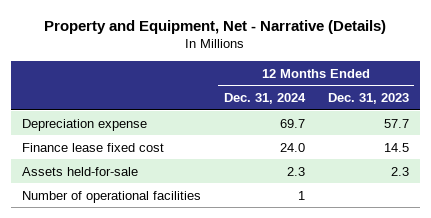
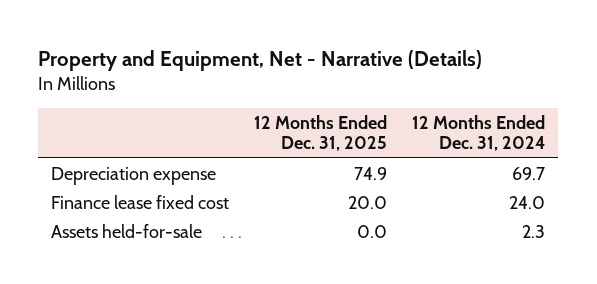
[327,92,409,104] Dec. 31, 2023 -> none
none -> [254,114,388,152] 12 Months Ended Dec. 31, 2025
[22,190,202,203] Number of operational facilities -> none

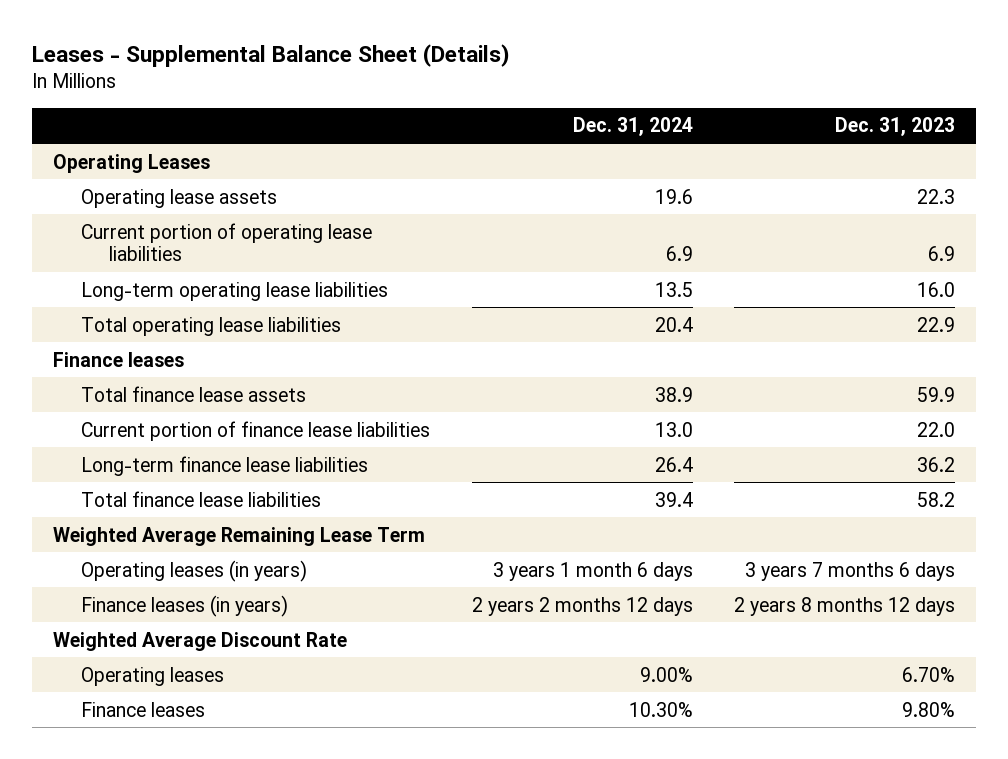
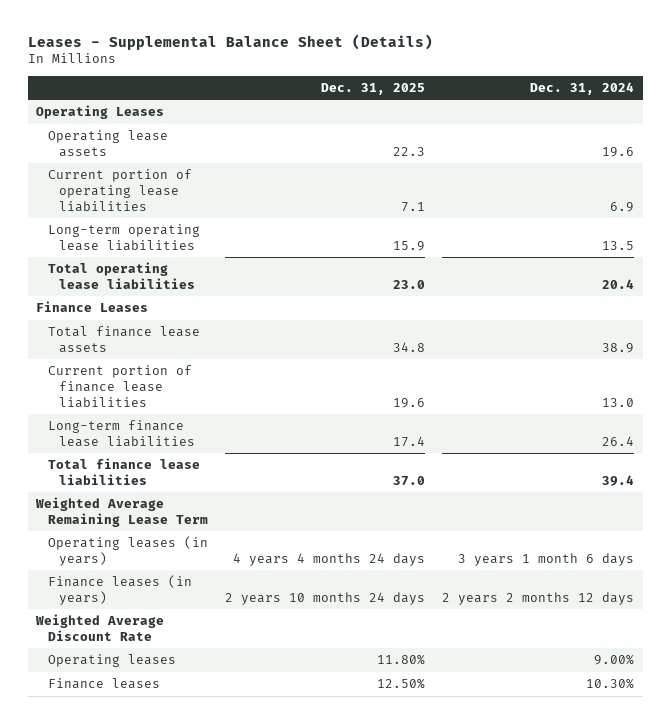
[835,117,956,137] Dec. 31, 2023 -> none
none -> [321,82,426,95] Dec. 31, 2025
[52,351,184,367] Finance leases -> [36,301,149,313] Finance Leases

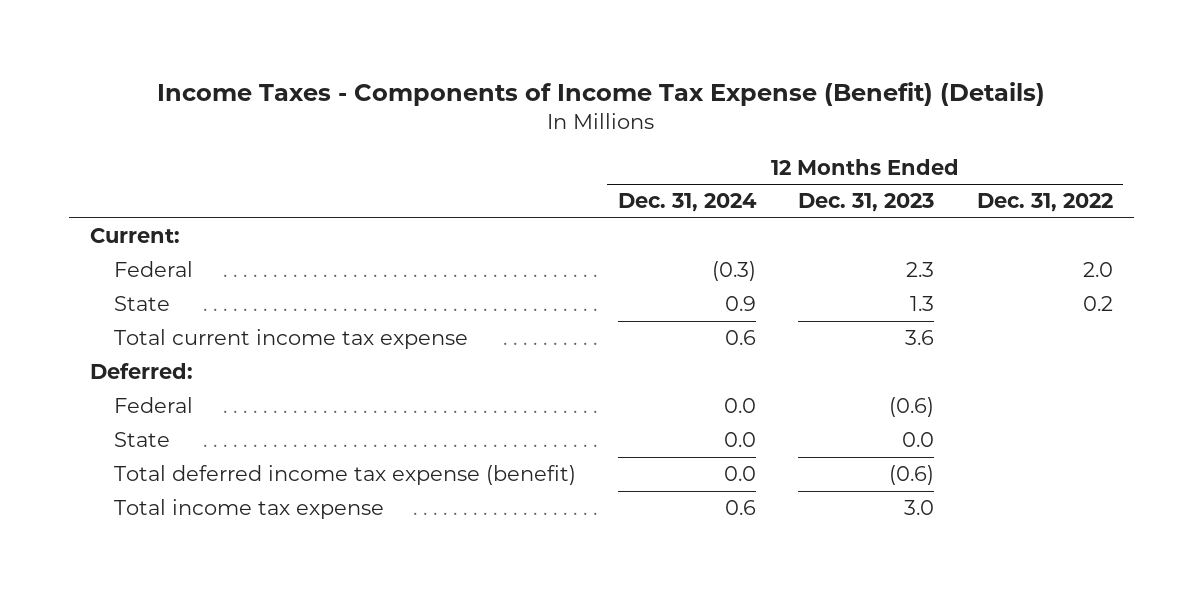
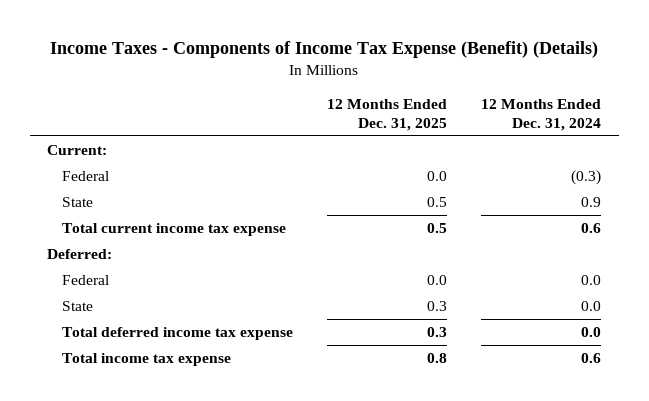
[798,193,935,213] Dec. 31, 2023 -> none
[976,193,1113,213] Dec. 31, 2022 -> none
none -> [327,98,448,131] 12 Months Ended Dec. 31, 2025
[113,465,576,486] Total deferred income tax expense (benefit) -> [61,327,293,341] Total deferred income tax expense

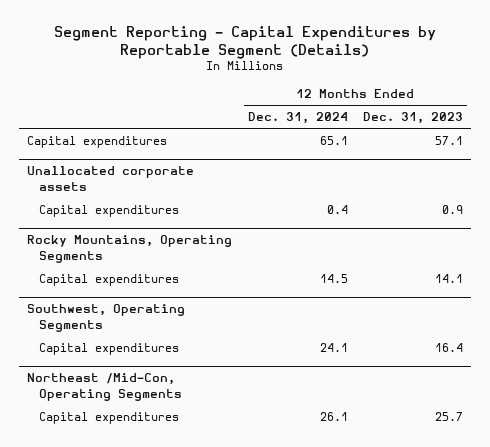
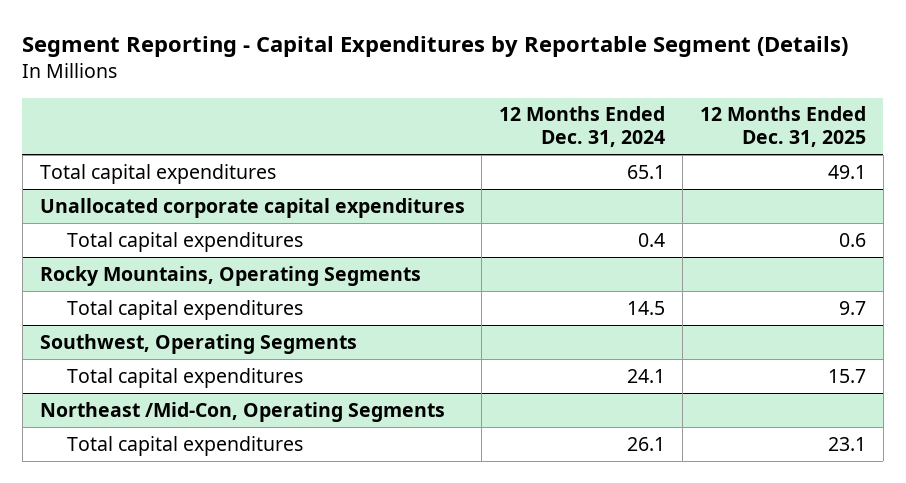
[363,112,464,125] Dec. 31, 2023 -> none
none -> [700,106,867,148] 12 Months Ended Dec. 31, 2025
[26,135,167,148] Capital expenditures -> [39,163,276,184] Total capital expenditures
[26,166,194,191] Unallocated corporate assets -> [39,197,465,218] Unallocated corporate capital expenditures
[38,204,179,217] Capital expenditures -> [66,231,303,252] Total capital expenditures
[38,273,179,286] Capital expenditures -> [66,299,303,320] Total capital expenditures
[38,342,179,355] Capital expenditures -> [66,367,303,388] Total capital expenditures
[38,411,179,424] Capital expenditures -> [66,435,303,456] Total capital expenditures

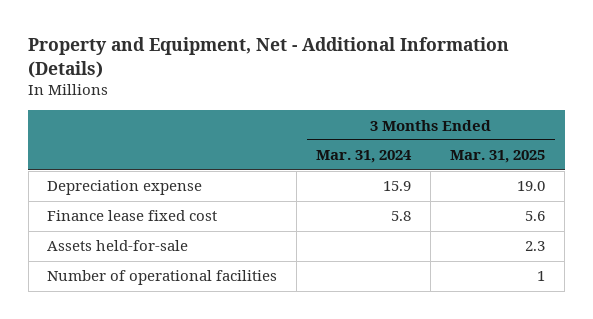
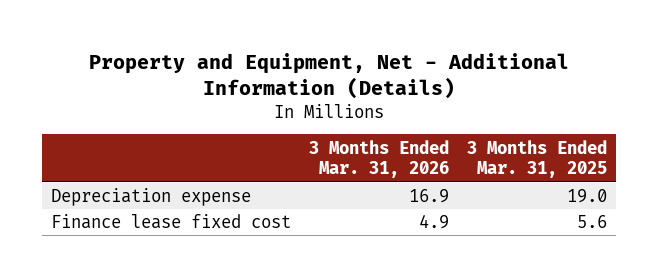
[316,150,413,164] Mar. 31, 2024 -> none
none -> [308,139,449,179] 3 Months Ended Mar. 31, 2026
[47,240,189,252] Assets held-for-sale -> none
[47,270,278,286] Number of operational facilities -> none

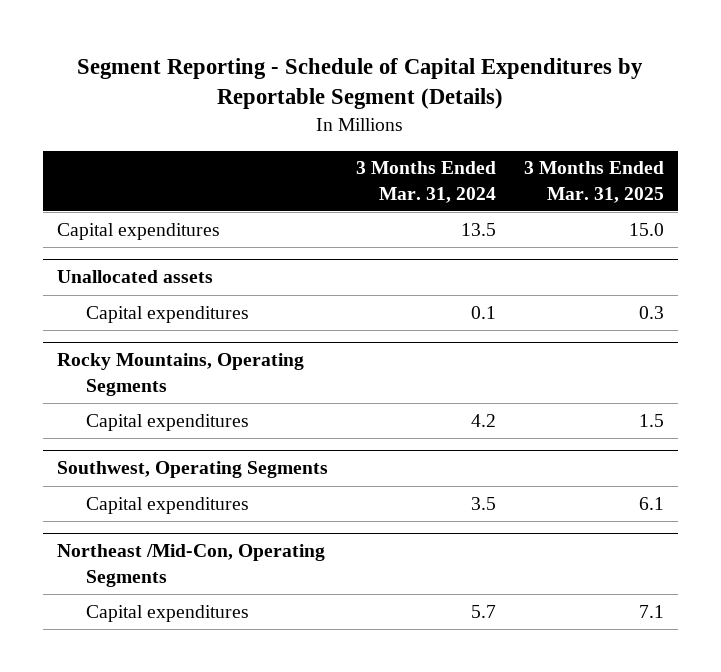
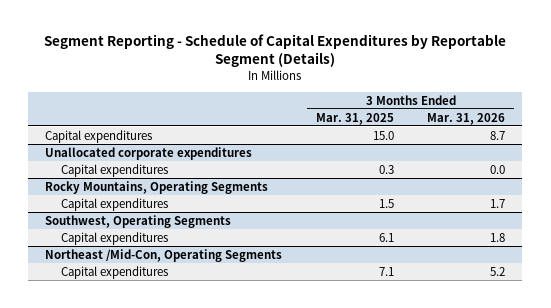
[355,161,496,203] 3 Months Ended Mar. 31, 2024 -> none
none -> [427,112,506,125] Mar. 31, 2026
[56,270,213,284] Unallocated assets -> [45,146,253,160] Unallocated corporate expenditures

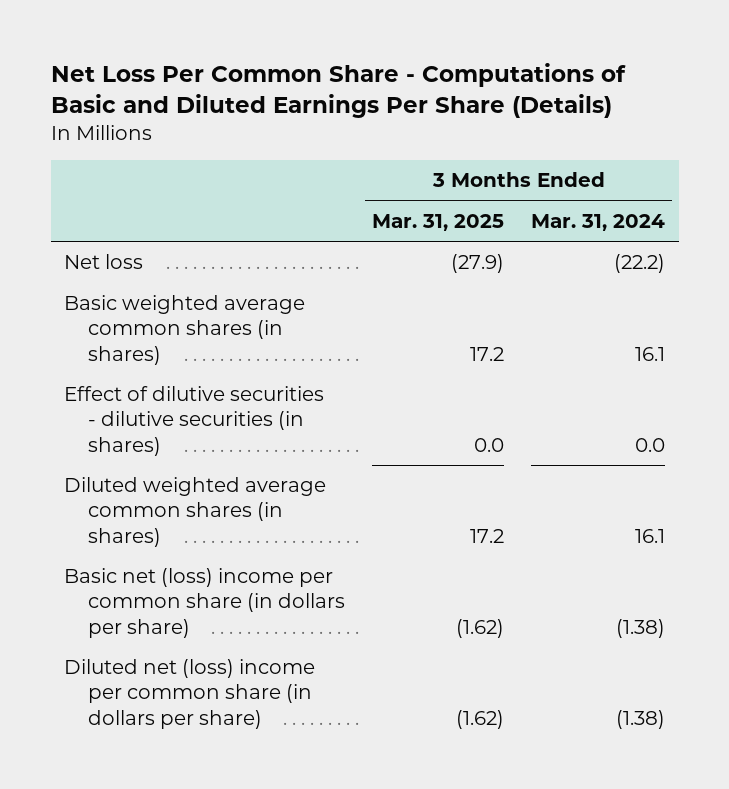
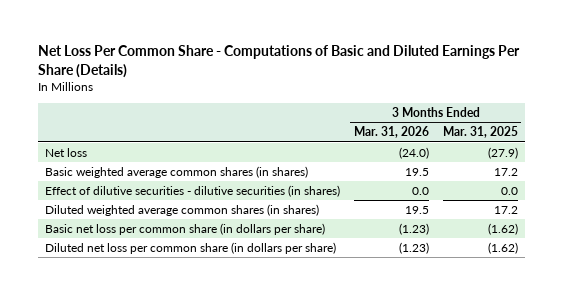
[531,213,666,231] Mar. 31, 2024 -> none
none -> [353,126,429,139] Mar. 31, 2026
[64,568,346,638] Basic net (loss) income per common share (in dollars per share) -> [44,223,325,236] Basic net loss per common share (in dollars per share)
[64,659,316,729] Diluted net (loss) income per common share (in dollars per share) -> [44,242,336,255] Diluted net loss per common share (in dollars per share)

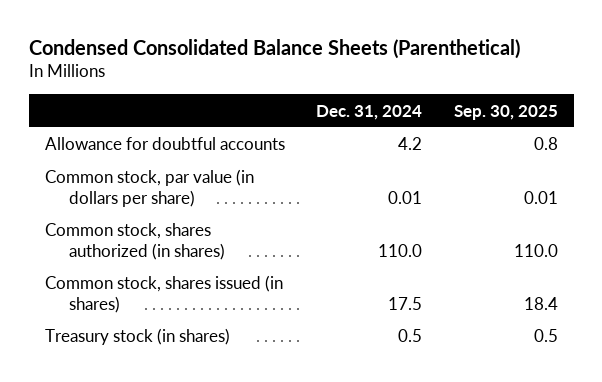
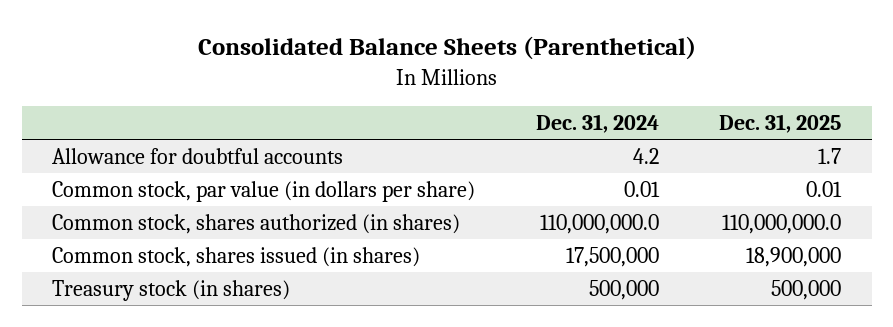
[28,38,520,59] Condensed Consolidated Balance Sheets (Parenthetical) -> [197,36,696,61] Consolidated Balance Sheets (Parenthetical)
[453,104,558,120] Sep. 30, 2025 -> none
none -> [719,114,842,134] Dec. 31, 2025
[378,243,423,257] 110.0 -> [539,213,659,234] 110,000,000.0
[388,296,423,310] 17.5 -> [565,246,659,267] 17,500,000
[398,329,423,343] 0.5 -> [588,279,659,300] 500,000

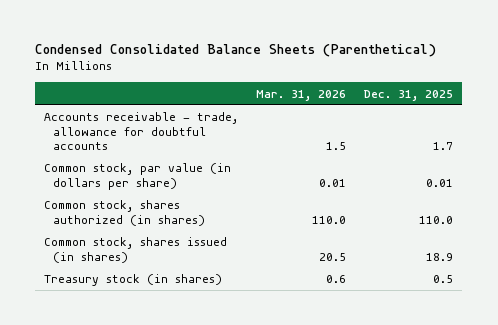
[197,36,696,61] Consolidated Balance Sheets (Parenthetical) -> [35,44,437,58] Condensed Consolidated Balance Sheets (Parenthetical)
[535,114,659,134] Dec. 31, 2024 -> none
none -> [256,89,347,101] Mar. 31, 2026
[51,147,343,164] Allowance for doubtful accounts -> [44,112,239,150] Accounts receivable - trade, allowance for doubtful accounts
[722,213,842,234] 110,000,000.0 -> [419,215,454,224] 110.0
[746,246,842,267] 18,900,000 -> [426,252,454,261] 18.9
[771,279,842,300] 500,000 -> [433,275,454,284] 0.5

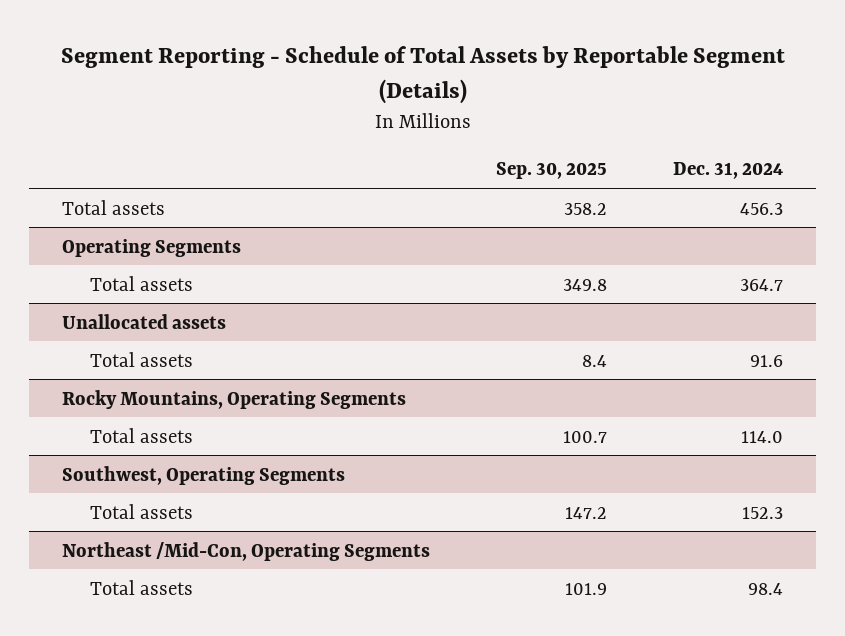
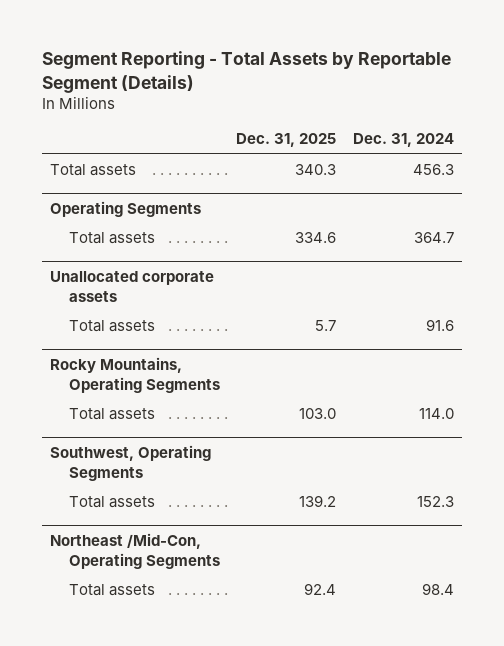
[60,46,785,104] Segment Reporting - Schedule of Total Assets by Reportable Segment (Details) -> [41,51,451,93] Segment Reporting - Total Assets by Reportable Segment (Details)
[496,162,608,180] Sep. 30, 2025 -> none
none -> [236,133,337,148] Dec. 31, 2025
[62,313,227,329] Unallocated assets -> [50,270,215,302] Unallocated corporate assets

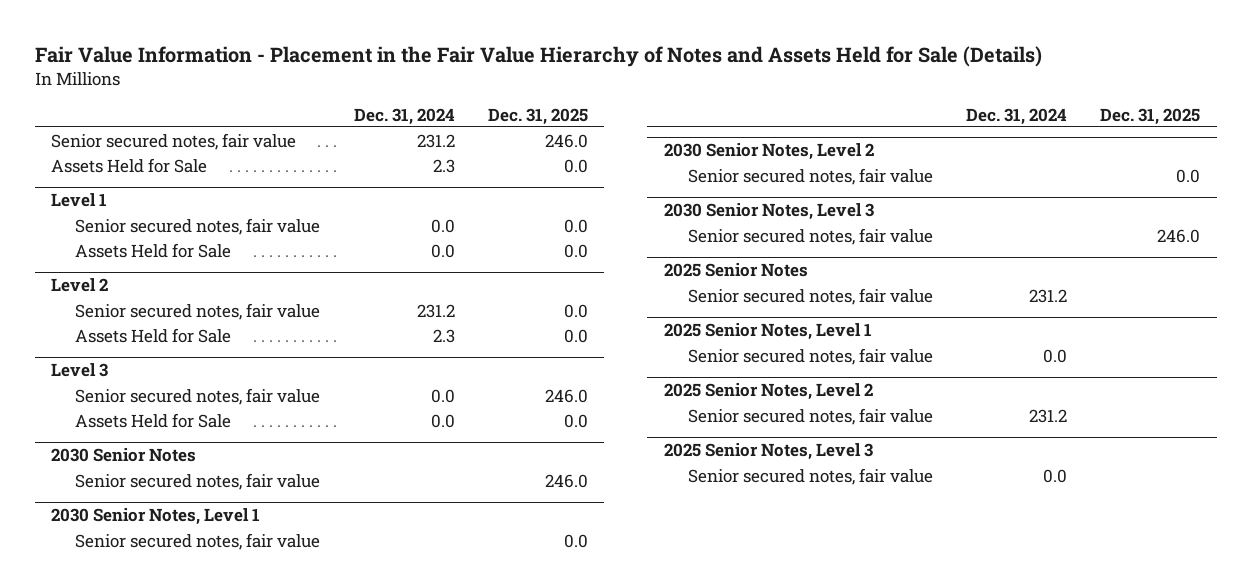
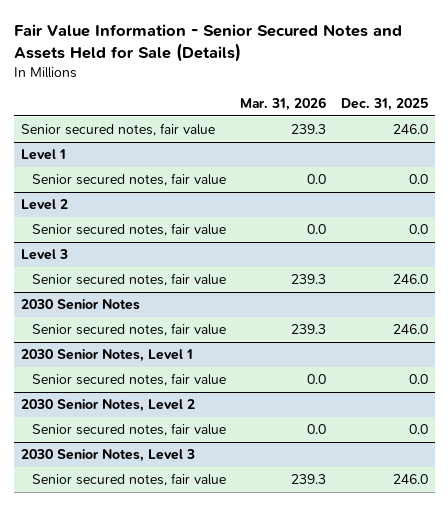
[34,45,1042,67] Fair Value Information - Placement in the Fair Value Hierarchy of Notes and Assets Held for Sale (Details) -> [13,23,402,62] Fair Value Information - Senior Secured Notes and Assets Held for Sale (Details)
[353,107,455,125] Dec. 31, 2024 -> none
none -> [240,97,327,112] Mar. 31, 2026
[51,157,208,173] Assets Held for Sale -> none
[75,242,232,258] Assets Held for Sale -> none
[75,327,232,343] Assets Held for Sale -> none
[75,412,232,428] Assets Held for Sale -> none
[663,263,808,278] 2025 Senior Notes -> none
[687,287,933,305] Senior secured notes, fair value -> none
[663,323,872,341] 2025 Senior Notes, Level 1 -> none
[687,347,933,365] Senior secured notes, fair value -> none
[663,383,873,401] 2025 Senior Notes, Level 2 -> none
[687,407,933,425] Senior secured notes, fair value -> none
[663,443,873,461] 2025 Senior Notes, Level 3 -> none
[687,467,933,485] Senior secured notes, fair value -> none

